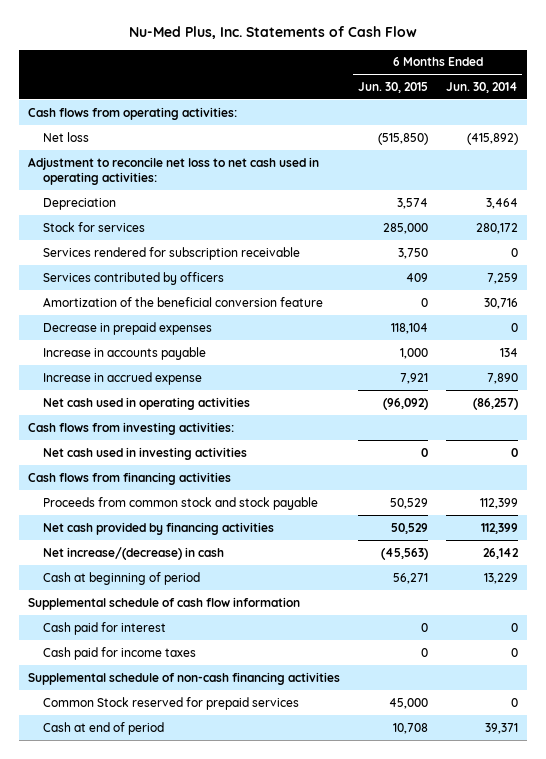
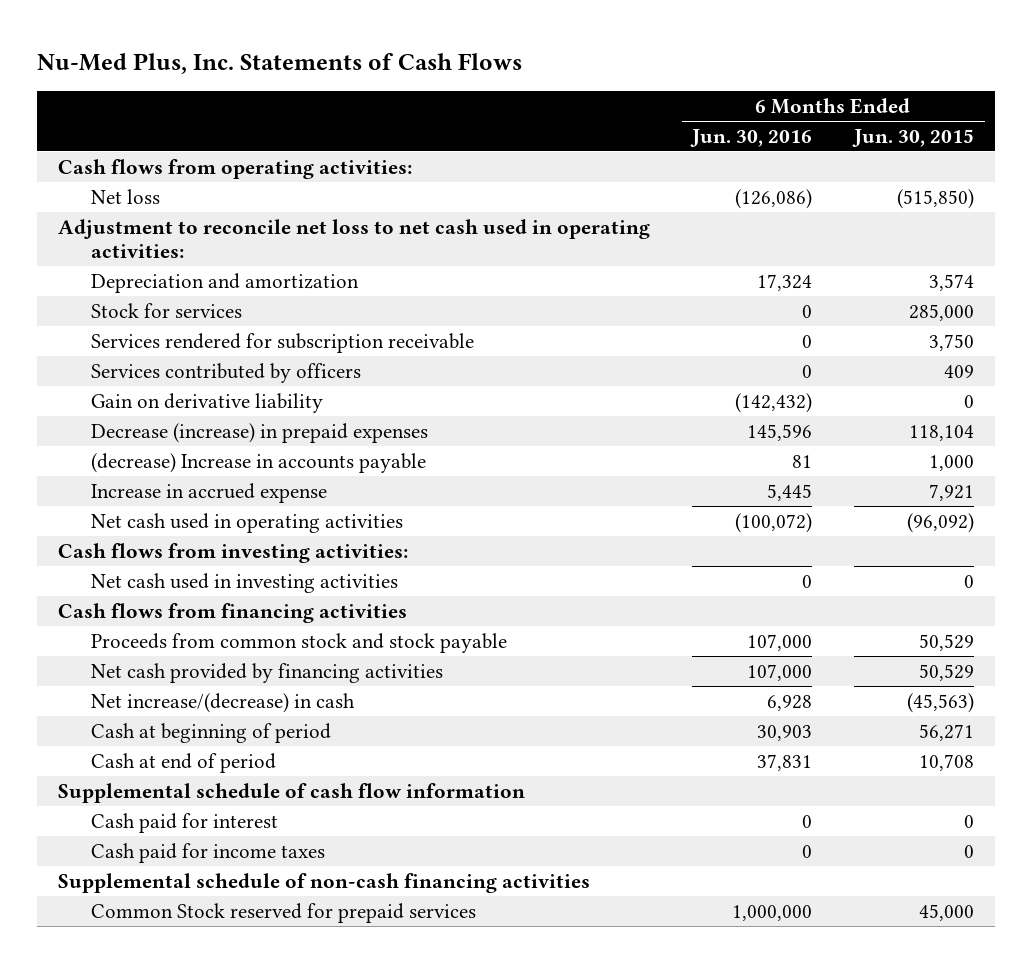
[128,26,417,40] Nu-Med Plus, Inc. Statements of Cash Flow -> [37,53,523,75] Nu-Med Plus, Inc. Statements of Cash Flows
[445,81,518,93] Jun. 30, 2014 -> none
none -> [690,128,813,147] Jun. 30, 2016
[43,197,117,210] Depreciation -> [91,272,360,293] Depreciation and amortization
[43,296,324,307] Amortization of the beneficial conversion feature -> none
none -> [91,392,324,413] Gain on derivative liability
[43,321,213,335] Decrease in prepaid expenses -> [91,422,429,443] Decrease (increase) in prepaid expenses
[43,346,207,360] Increase in accounts payable -> [91,452,427,473] (decrease) Increase in accounts payable
[43,721,165,735] Cash at end of period -> [91,752,277,773] Cash at end of period

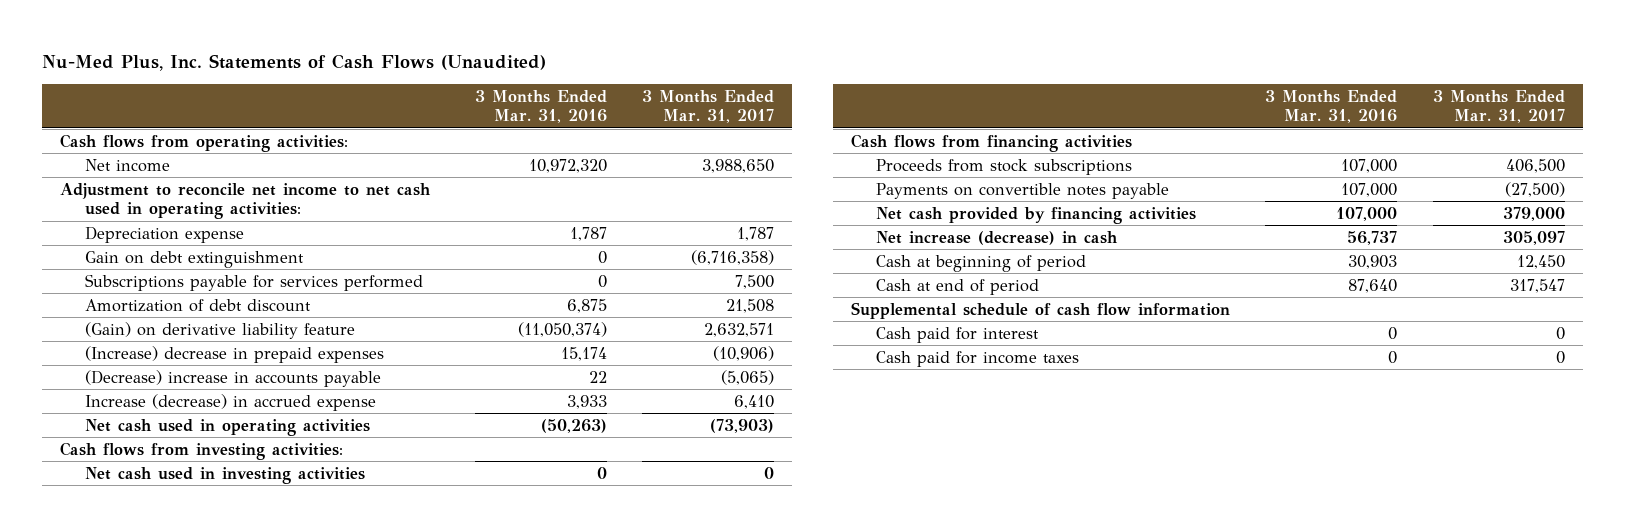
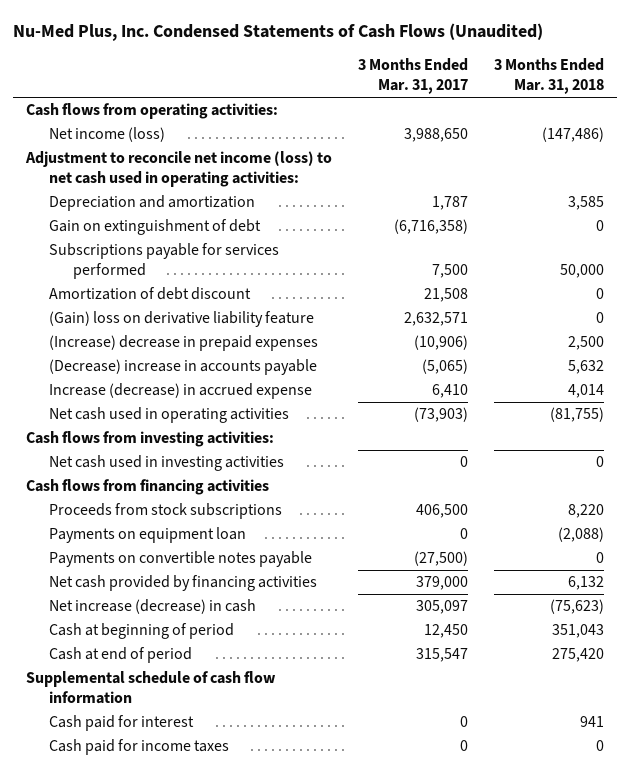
[42,53,547,71] Nu-Med Plus, Inc. Statements of Cash Flows (Unaudited) -> [12,23,543,42] Nu-Med Plus, Inc. Condensed Statements of Cash Flows (Unaudited)
[474,89,607,124] 3 Months Ended Mar. 31, 2016 -> none
none -> [493,58,604,95] 3 Months Ended Mar. 31, 2018
[85,158,171,172] Net income -> [49,127,166,143] Net income (loss)
[60,182,432,220] Adjustment to reconcile net income to net cash used in operating activities: -> [24,151,332,188] Adjustment to reconcile net income (loss) to net cash used in operating activities:
[85,225,245,243] Depreciation expense -> [49,195,256,212] Depreciation and amortization
[85,250,305,268] Gain on debt extinguishment -> [49,219,262,236] Gain on extinguishment of debt
[85,321,356,339] (Gain) on derivative liability feature -> [49,311,315,328] (Gain) loss on derivative liability feature
none -> [49,527,247,544] Payments on equipment loan
[1509,278,1565,293] 317,547 -> [415,648,468,663] 315,547

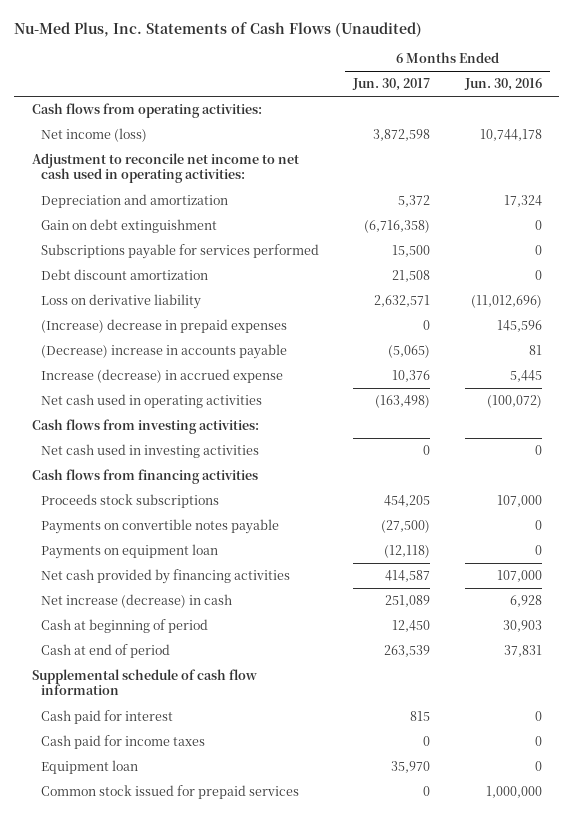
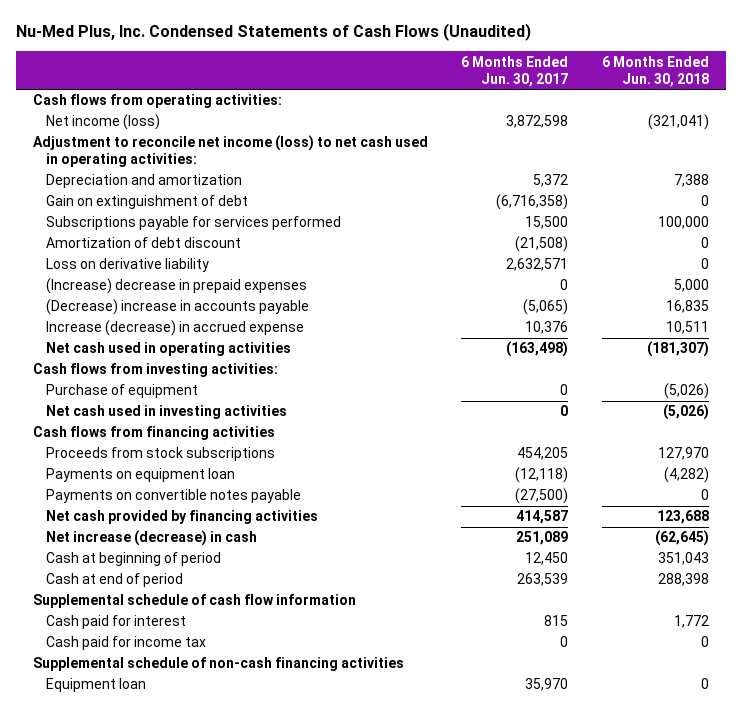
[14,21,423,37] Nu-Med Plus, Inc. Statements of Cash Flows (Unaudited) -> [15,23,531,42] Nu-Med Plus, Inc. Condensed Statements of Cash Flows (Unaudited)
[463,78,542,92] Jun. 30, 2016 -> none
none -> [601,55,709,87] 6 Months Ended Jun. 30, 2018
[31,153,299,184] Adjustment to reconcile net income to net cash used in operating activities: -> [32,135,428,168] Adjustment to reconcile net income (loss) to net cash used in operating activities:
[41,219,218,234] Gain on debt extinguishment -> [46,195,249,210] Gain on extinguishment of debt
[41,269,209,281] Debt discount amortization -> [46,237,242,249] Amortization of debt discount
[392,270,431,283] 21,508 -> [515,236,569,253] (21,508)
none -> [46,384,199,399] Purchase of equipment
[41,494,220,509] Proceeds stock subscriptions -> [46,447,276,462] Proceeds from stock subscriptions
[41,519,280,535] Payments on convertible notes payable -> [46,489,302,504] Payments on convertible notes payable
[41,735,206,750] Cash paid for income taxes -> [46,636,207,651] Cash paid for income tax
none -> [32,657,404,672] Supplemental schedule of non-cash financing activities
[41,785,300,800] Common stock issued for prepaid services -> none

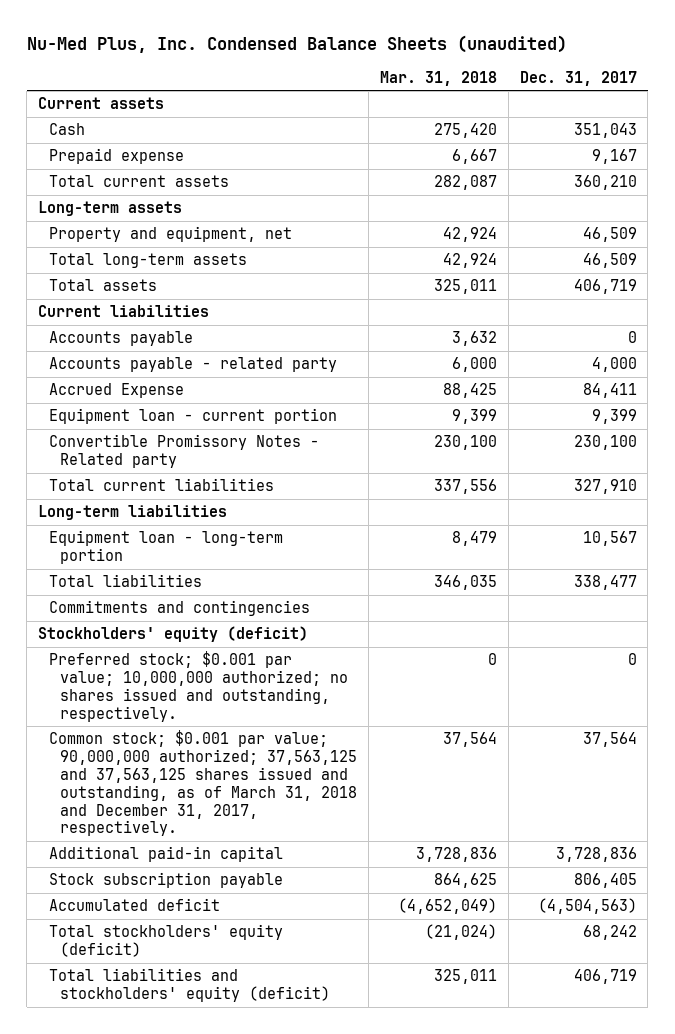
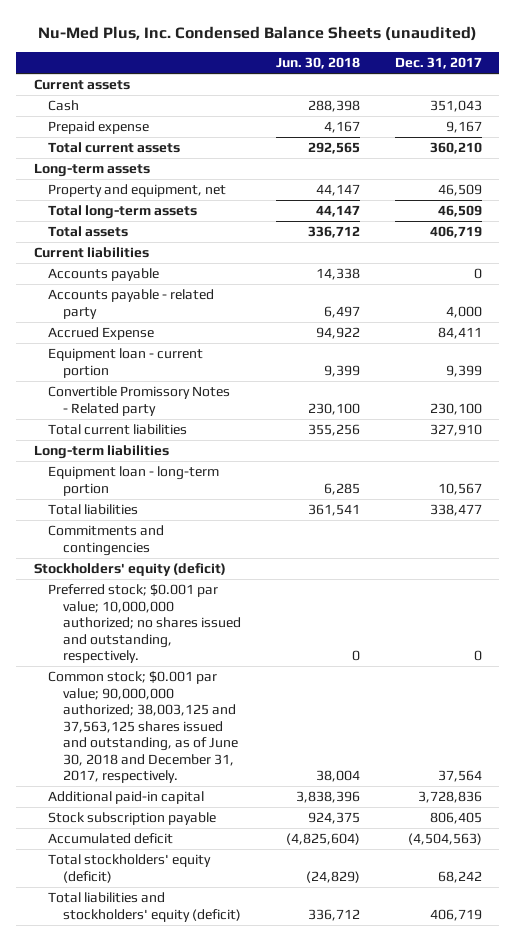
[379,70,497,86] Mar. 31, 2018 -> none
none -> [275,57,360,70] Jun. 30, 2018
[49,730,358,837] Common stock; $0.001 par value; 90,000,000 authorized; 37,563,125 and 37,563,125 shares issued and outstanding, as of March 31, 2018 and December 31, 2017, respectively. -> [48,671,239,784] Common stock; $0.001 par value; 90,000,000 authorized; 38,003,125 and 37,563,125 shares issued and outstanding, as of June 30, 2018 and December 31, 2017, respectively.

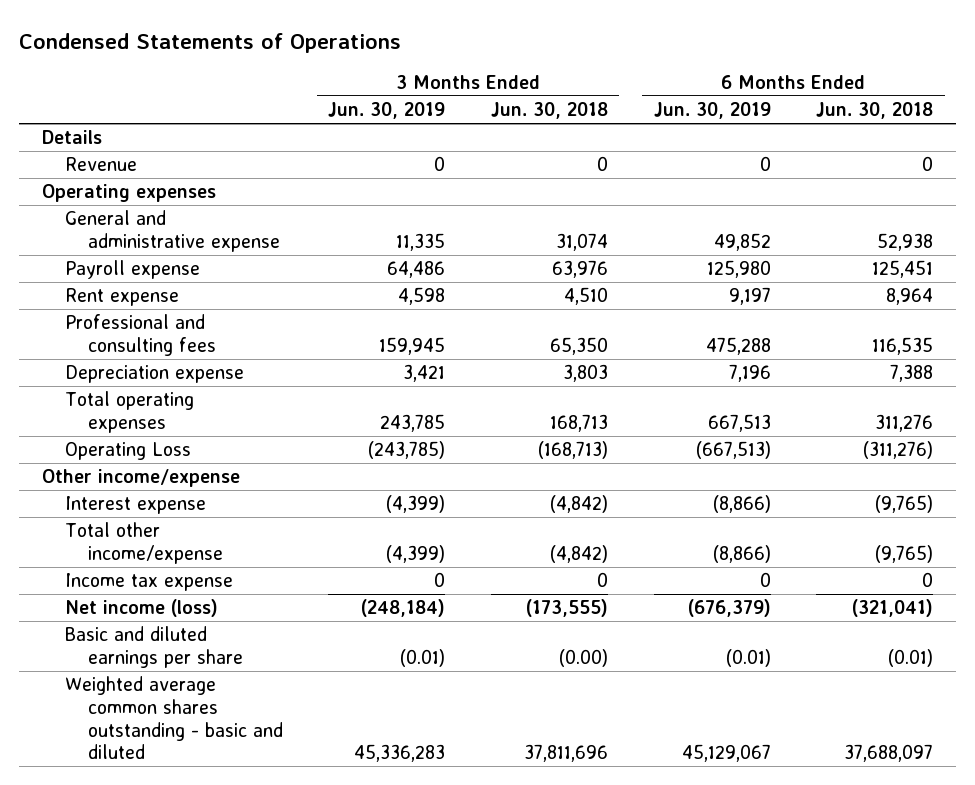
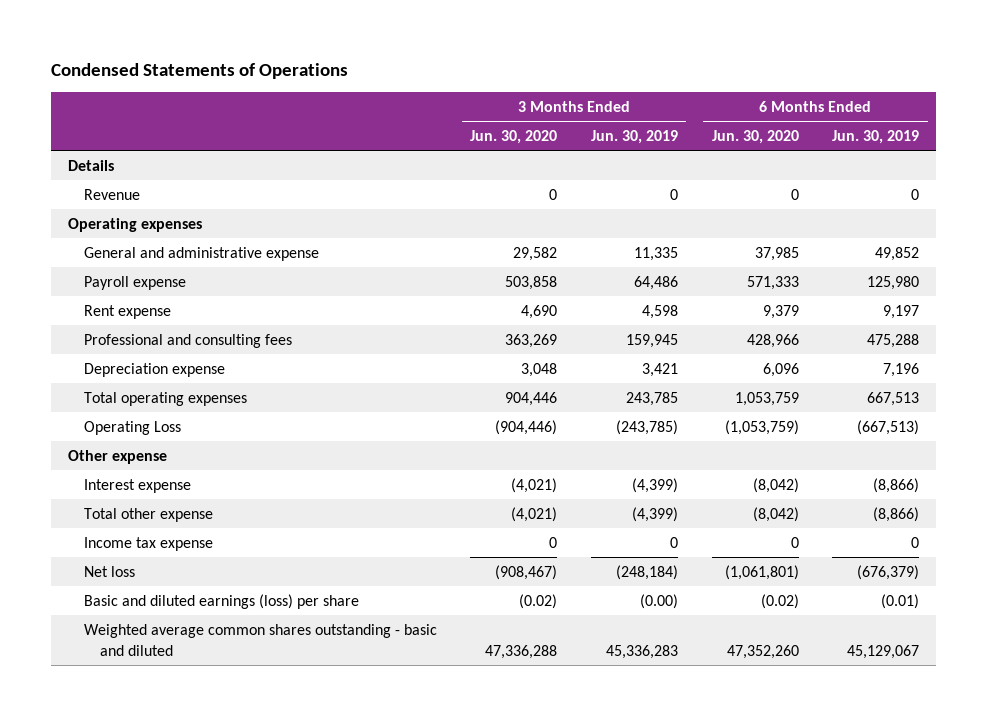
[490,102,608,120] Jun. 30, 2018 -> none
[816,102,934,120] Jun. 30, 2018 -> none
none -> [470,129,558,144] Jun. 30, 2020
none -> [711,129,799,144] Jun. 30, 2020
[41,469,240,488] Other income/expense -> [67,449,167,464] Other expense
[64,522,223,564] Total other income/expense -> [83,507,213,522] Total other expense
[64,599,218,618] Net income (loss) -> [83,565,135,577] Net loss
[64,626,243,668] Basic and diluted earnings per share -> [83,593,359,609] Basic and diluted earnings (loss) per share
[400,648,446,667] (0.01) -> [640,593,679,609] (0.00)

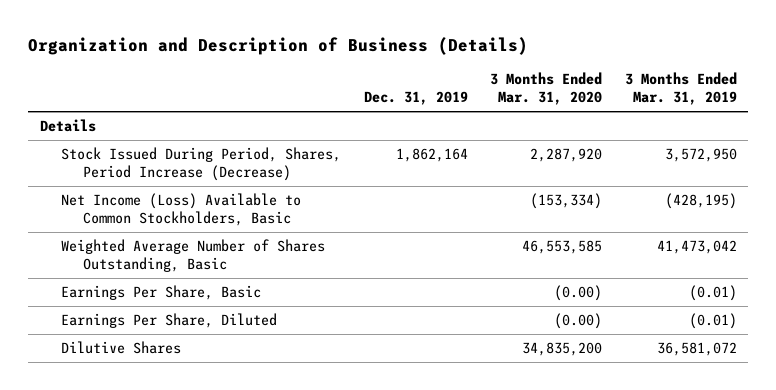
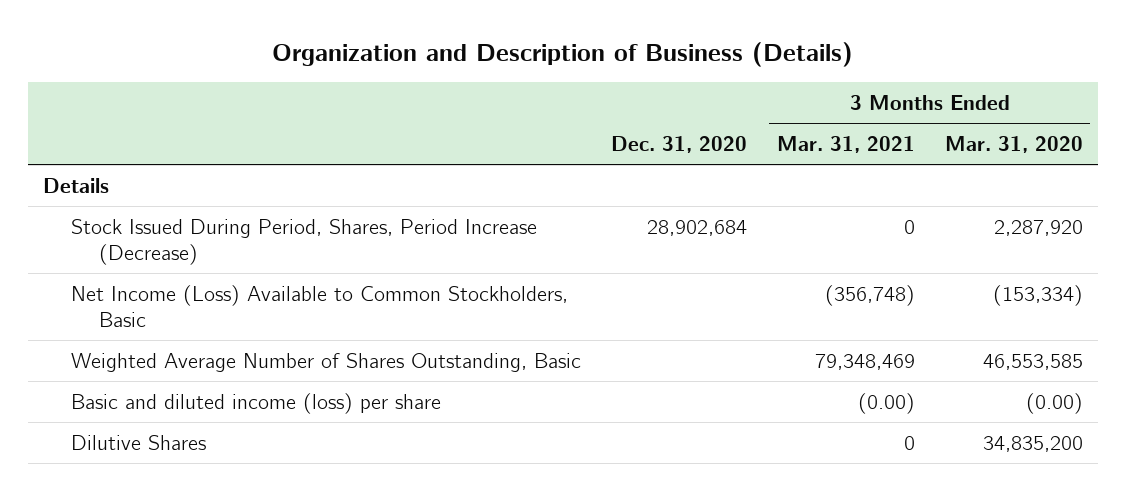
[363,91,468,106] Dec. 31, 2019 -> none
[624,72,737,106] 3 Months Ended Mar. 31, 2019 -> none
none -> [610,136,747,154] Dec. 31, 2020
none -> [776,136,915,154] Mar. 31, 2021
[61,284,262,300] Earnings Per Share, Basic -> none
[61,312,278,328] Earnings Per Share, Diluted -> none
none -> [70,392,441,414] Basic and diluted income (loss) per share

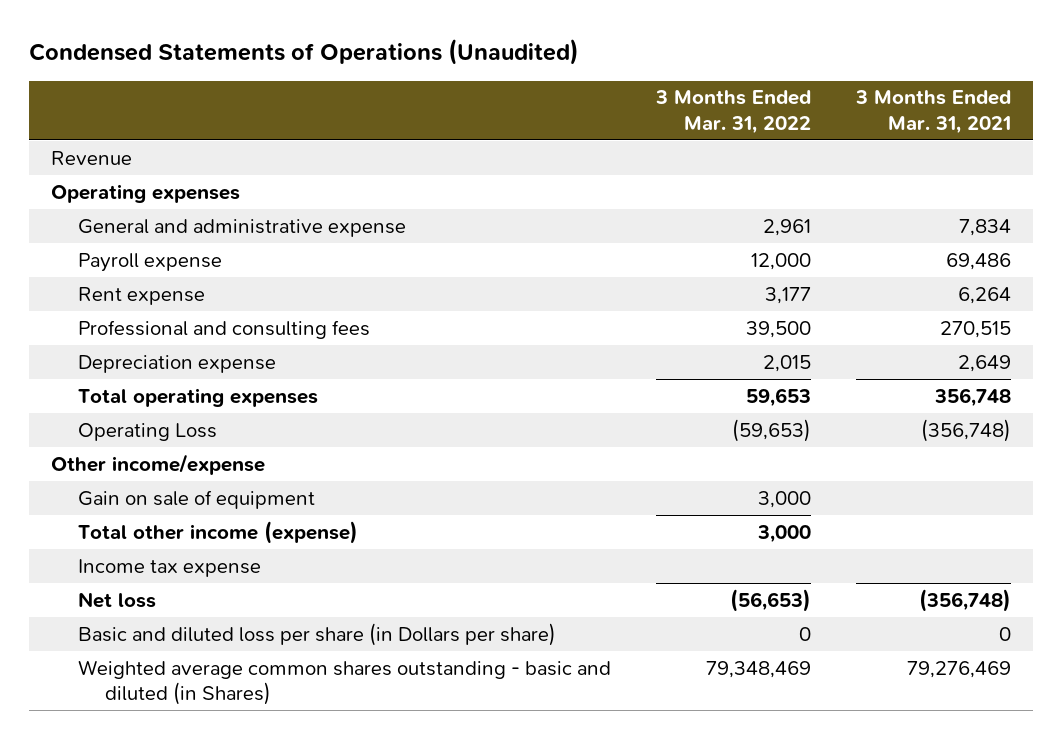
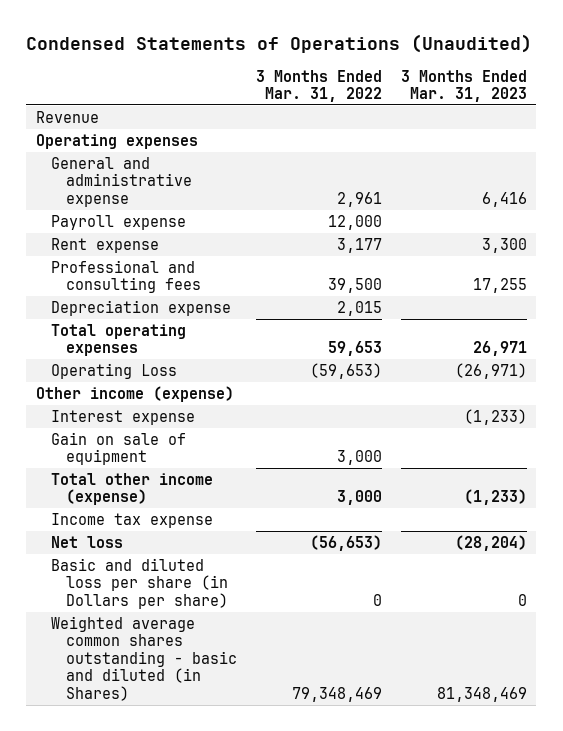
[854,90,1011,134] 3 Months Ended Mar. 31, 2021 -> none
none -> [400,69,527,103] 3 Months Ended Mar. 31, 2023
[51,453,266,475] Other income/expense -> [35,385,234,402] Other income (expense)
none -> [50,409,195,425] Interest expense

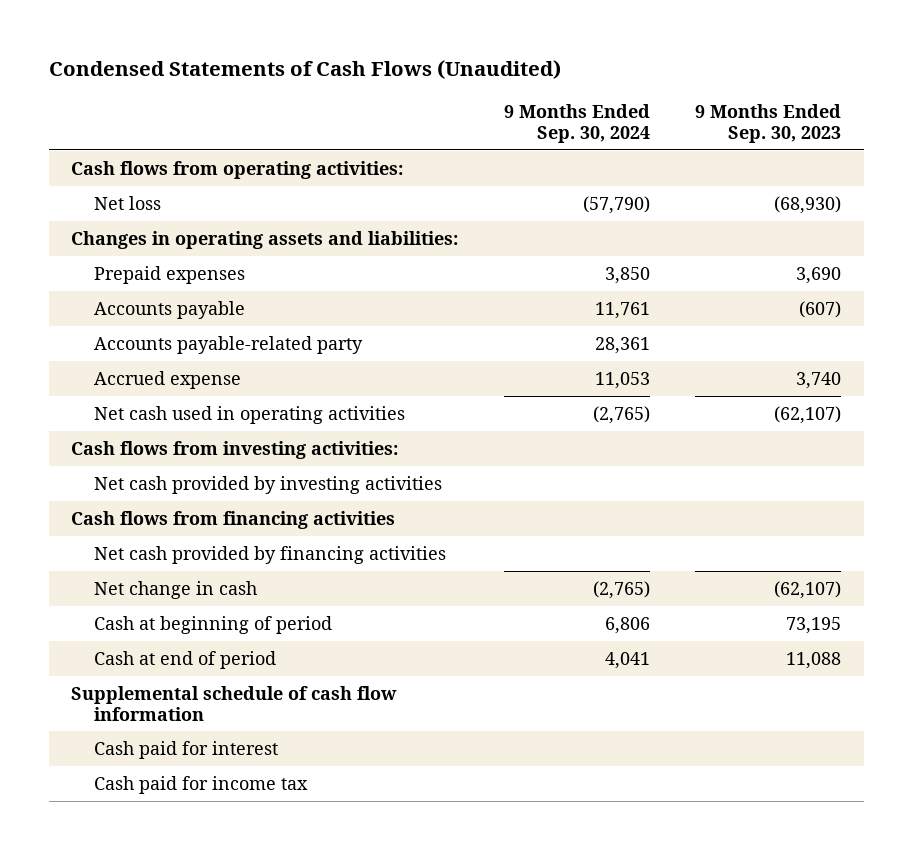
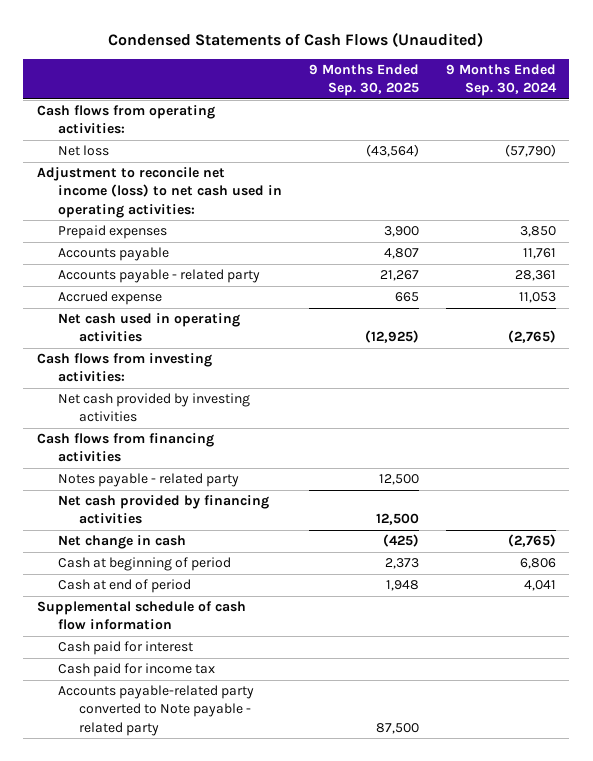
[695,104,842,143] 9 Months Ended Sep. 30, 2023 -> none
none -> [308,64,419,97] 9 Months Ended Sep. 30, 2025
[71,230,459,249] Changes in operating assets and liabilities: -> none
none -> [36,167,282,218] Adjustment to reconcile net income (loss) to net cash used in operating activities:
[93,335,363,354] Accounts payable-related party -> [57,269,260,284] Accounts payable - related party
none -> [57,473,239,488] Notes payable - related party
none -> [57,685,254,736] Accounts payable-related party converted to Note payable - related party

